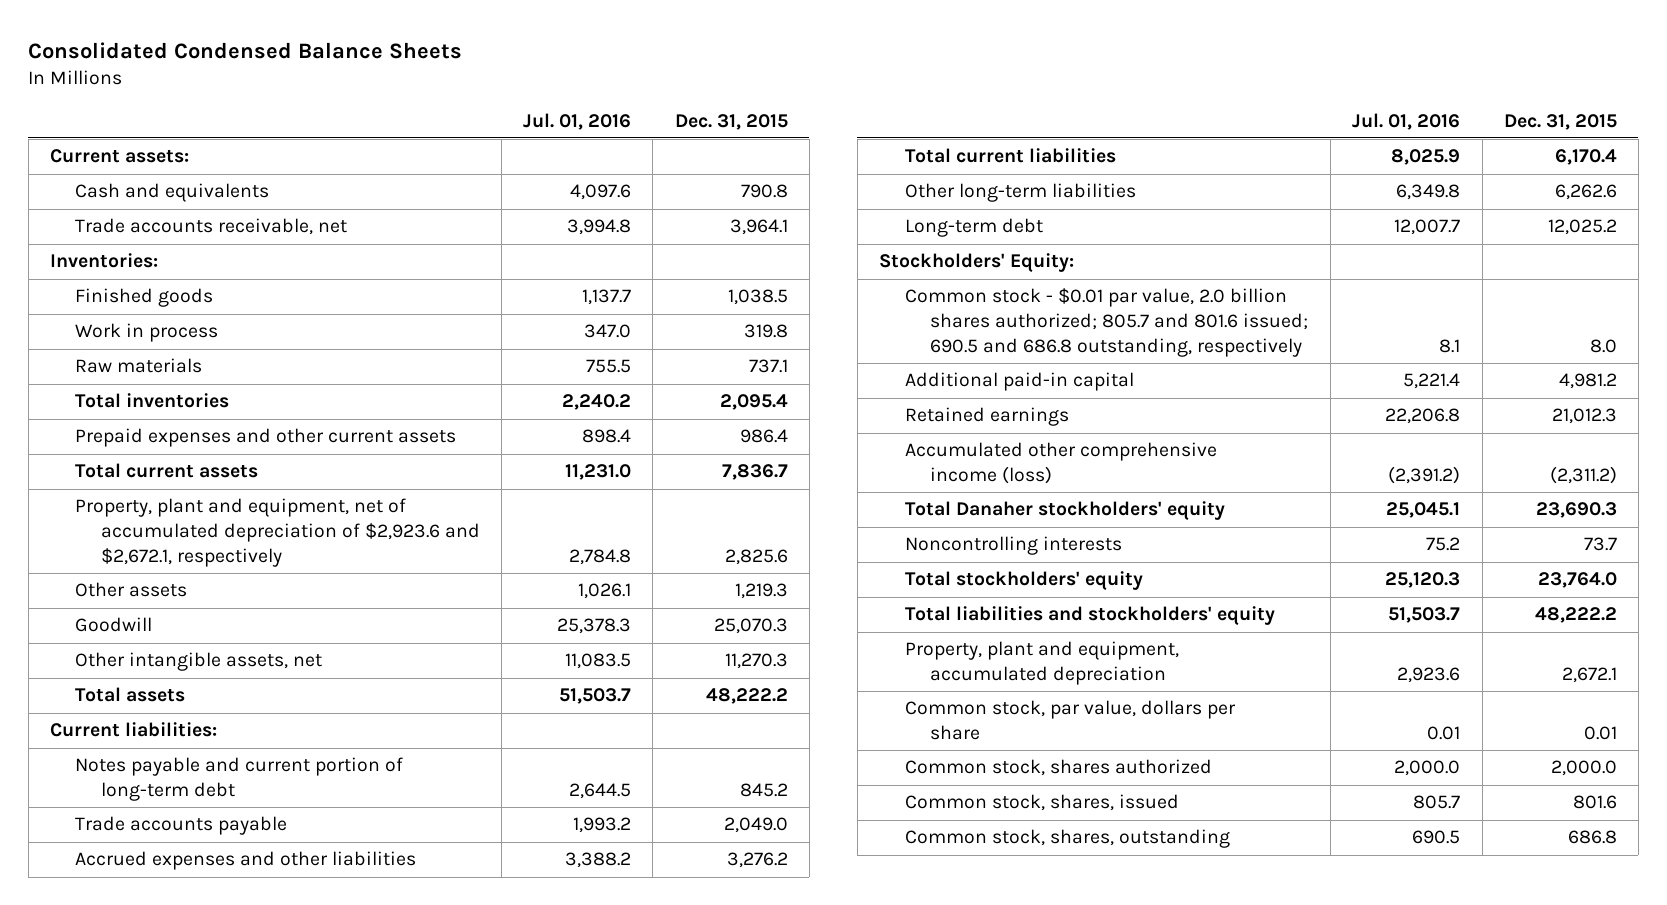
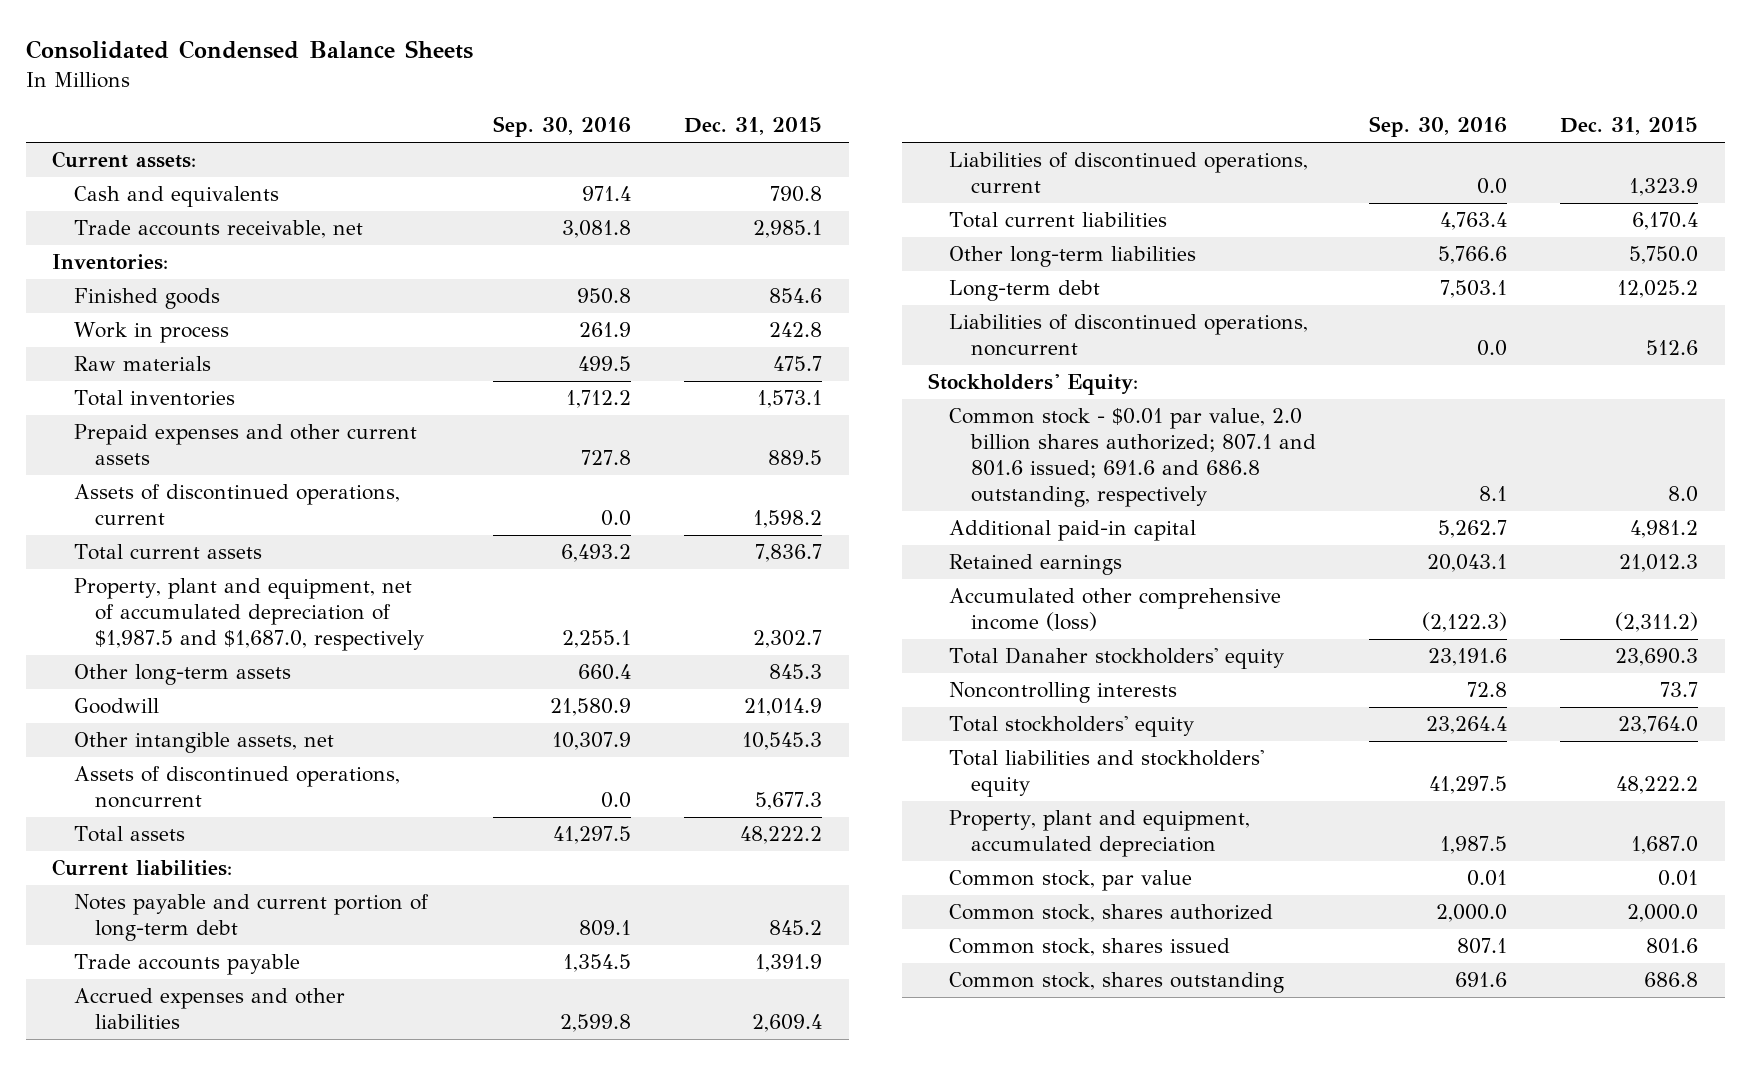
[523,112,632,130] Jul. 01, 2016 -> none
none -> [493,116,632,138] Sep. 30, 2016
[729,219,788,236] 3,964.1 -> [753,220,823,239] 2,985.1
[727,289,788,306] 1,038.5 -> [769,288,823,304] 854.6
[743,324,788,339] 319.8 -> [769,322,823,338] 242.8
[748,359,788,374] 737.1 -> [773,356,823,372] 475.7
[719,394,788,411] 2,095.4 -> [757,390,823,409] 1,573.1
[739,429,788,444] 986.4 -> [768,450,823,466] 889.5
none -> [73,484,400,526] Assets of discontinued operations, current
[75,498,480,567] Property, plant and equipment, net of accumulated depreciation of $2,923.6 and $2,672.1, respectively -> [73,578,425,651] Property, plant and equipment, net of accumulated depreciation of $1,987.5 and $1,687.0, respectively
[724,548,788,565] 2,825.6 -> [753,629,823,648] 2,302.7
[75,582,188,598] Other assets -> [73,664,291,686] Other long-term assets
[734,583,788,600] 1,219.3 -> [769,664,823,680] 845.3
[713,618,788,635] 25,070.3 -> [744,698,823,717] 21,014.9
[724,653,788,670] 11,270.3 -> [742,732,823,751] 10,545.3
none -> [73,766,400,809] Assets of discontinued operations, noncurrent
[723,817,788,834] 2,049.0 -> [755,954,823,973] 1,391.9
[726,852,788,869] 3,276.2 -> [752,1014,823,1033] 2,609.4
none -> [949,152,1309,194] Liabilities of discontinued operations, current
[1554,184,1617,201] 6,262.6 -> [1629,246,1699,265] 5,750.0
none -> [949,314,1309,357] Liabilities of discontinued operations, noncurrent
[904,288,1309,357] Common stock - $0.01 par value, 2.0 billion shares authorized; 805.7 and 801.6 issued; 690.5 and 686.8 outstanding, respectively -> [949,408,1316,507] Common stock - $0.01 par value, 2.0 billion shares authorized; 807.1 and 801.6 issued; 691.6 and 686.8 outstanding, respectively
[1561,667,1617,684] 2,672.1 -> [1631,836,1699,855] 1,687.0
[904,700,1236,741] Common stock, par value, dollars per share -> [949,870,1193,892] Common stock, par value
[904,794,1179,812] Common stock, shares, issued -> [949,938,1231,957] Common stock, shares issued
[904,829,1230,849] Common stock, shares, outstanding -> [949,972,1285,994] Common stock, shares outstanding

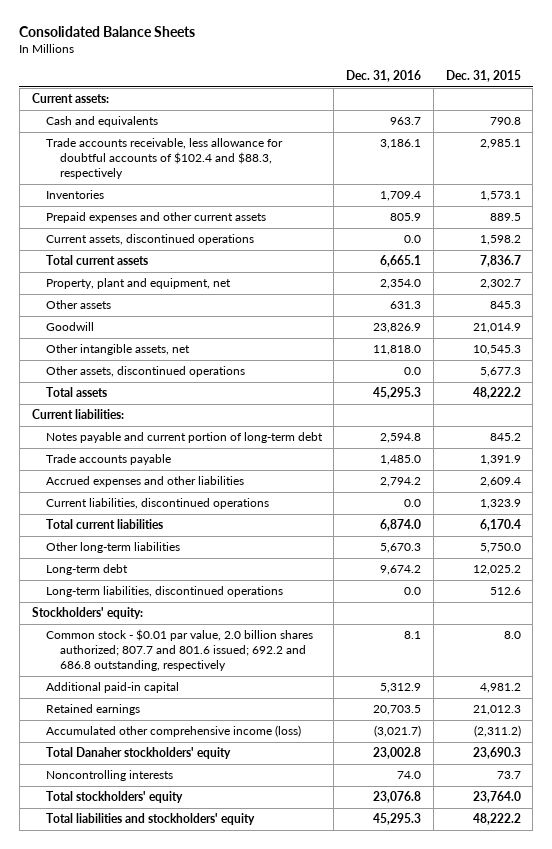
[25,40,473,60] Consolidated Condensed Balance Sheets -> [19,26,196,38] Consolidated Balance Sheets
[493,116,632,138] Sep. 30, 2016 -> none
none -> [346,70,422,83] Dec. 31, 2016
[52,254,169,271] Inventories: -> none
[73,288,220,310] Finished goods -> none
[73,322,229,344] Work in process -> none
[73,356,211,372] Raw materials -> none
[73,220,363,239] Trade accounts receivable, net -> [45,138,283,180] Trade accounts receivable, less allowance for doubtful accounts of $102.4 and $88.3, respectively
[73,390,235,407] Total inventories -> [45,190,104,200] Inventories
[73,484,400,526] Assets of discontinued operations, current -> [45,234,254,246] Current assets, discontinued operations
[73,578,425,651] Property, plant and equipment, net of accumulated depreciation of $1,987.5 and $1,687.0, respectively -> [45,278,231,290] Property, plant and equipment, net
[73,664,291,686] Other long-term assets -> [45,300,111,310] Other assets
[73,766,400,809] Assets of discontinued operations, noncurrent -> [45,366,245,378] Other assets, discontinued operations
[949,152,1309,194] Liabilities of discontinued operations, current -> [45,498,269,510] Current liabilities, discontinued operations
[949,314,1309,357] Liabilities of discontinued operations, noncurrent -> [45,586,283,598] Long-term liabilities, discontinued operations
[928,373,1139,396] Stockholders' Equity: -> [31,607,143,620] Stockholders' equity:
[949,408,1316,507] Common stock - $0.01 par value, 2.0 billion shares authorized; 807.1 and 801.6 issued; 691.6 and 686.8 outstanding, respectively -> [45,629,313,672] Common stock - $0.01 par value, 2.0 billion shares authorized; 807.7 and 801.6 issued; 692.2 and 686.8 outstanding, respectively
[949,810,1251,858] Property, plant and equipment, accumulated depreciation -> none
[949,870,1193,892] Common stock, par value -> none
[949,904,1274,923] Common stock, shares authorized -> none
[949,938,1231,957] Common stock, shares issued -> none
[949,972,1285,994] Common stock, shares outstanding -> none

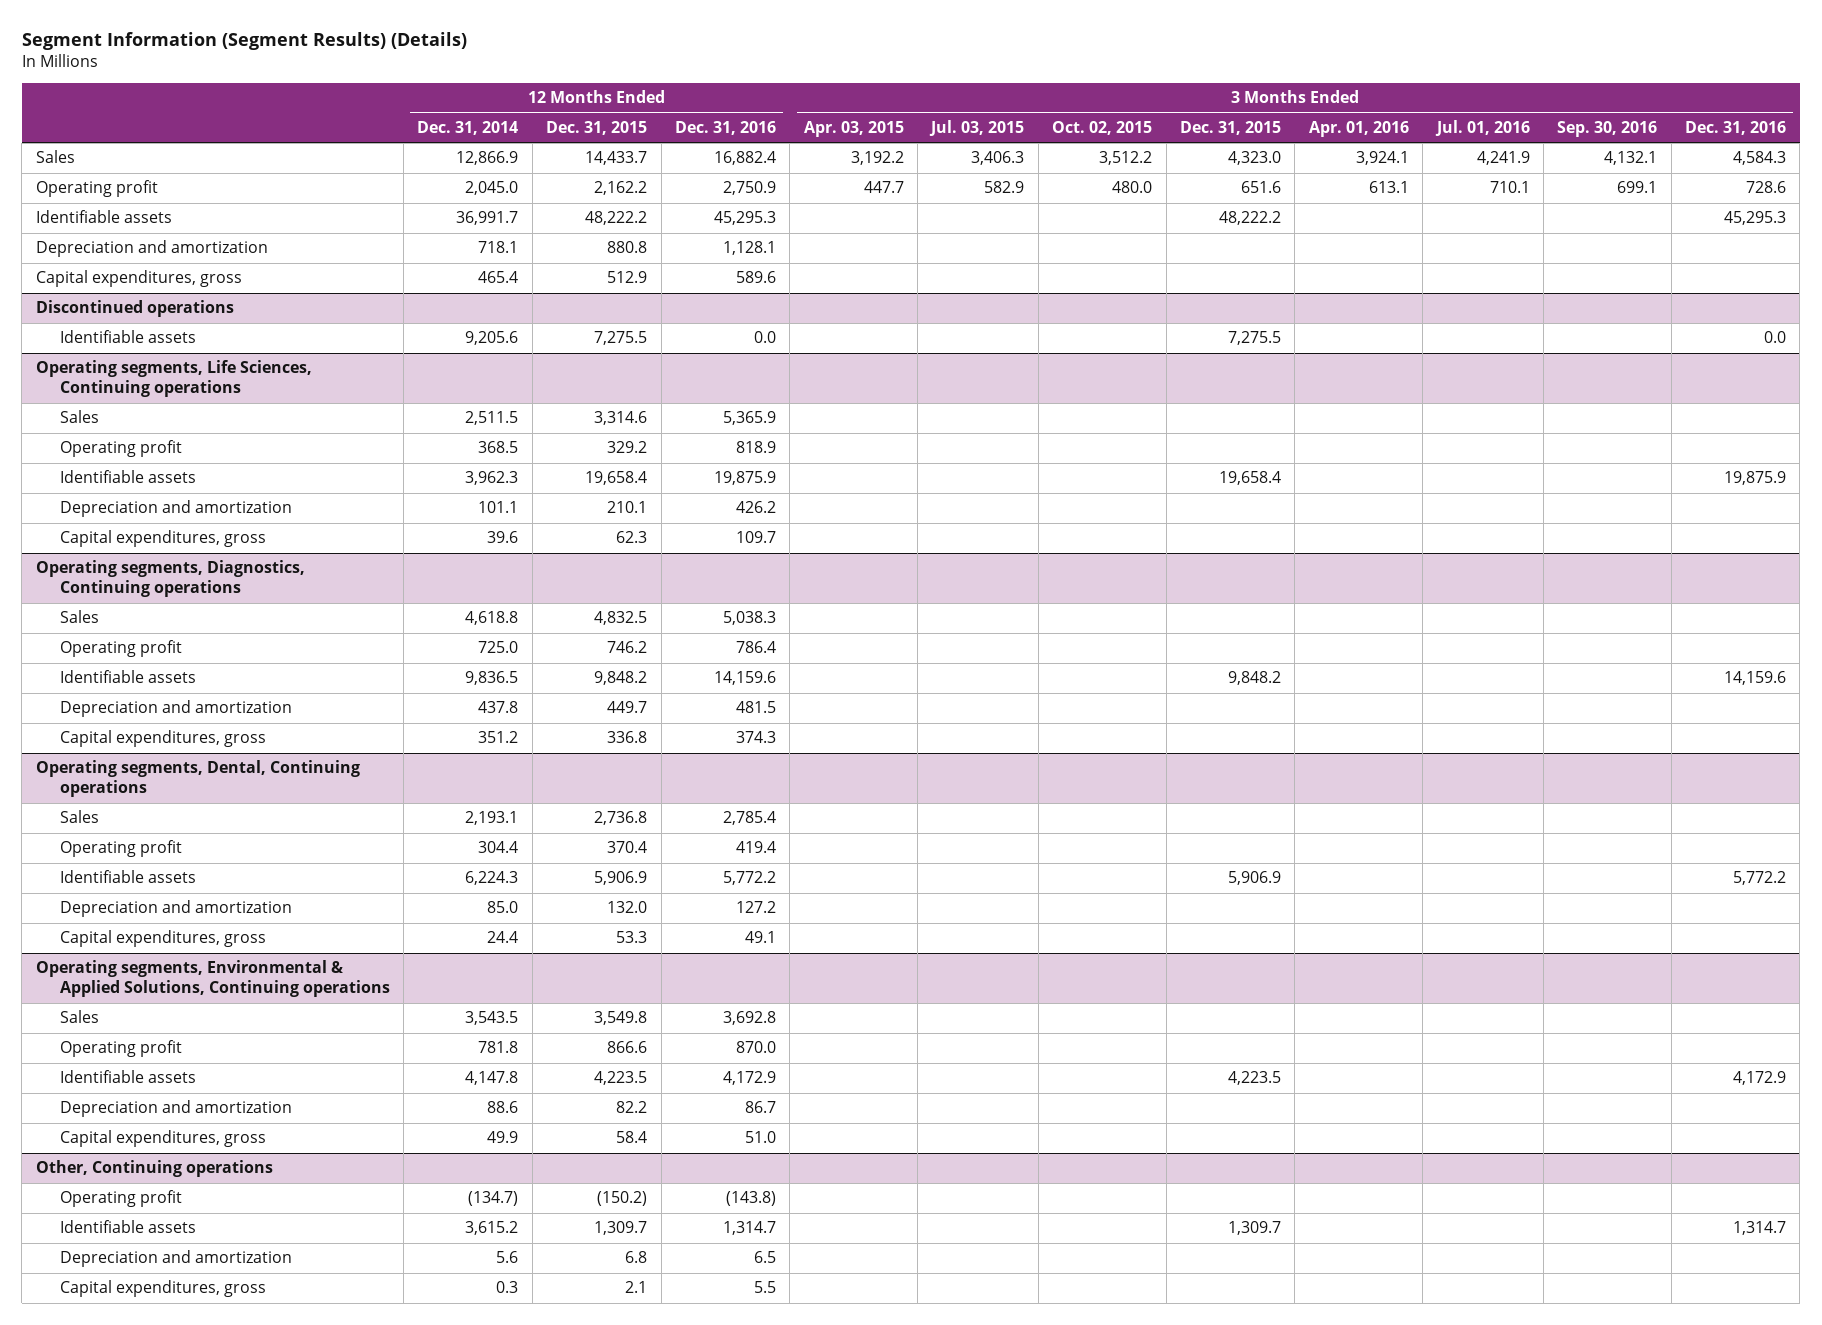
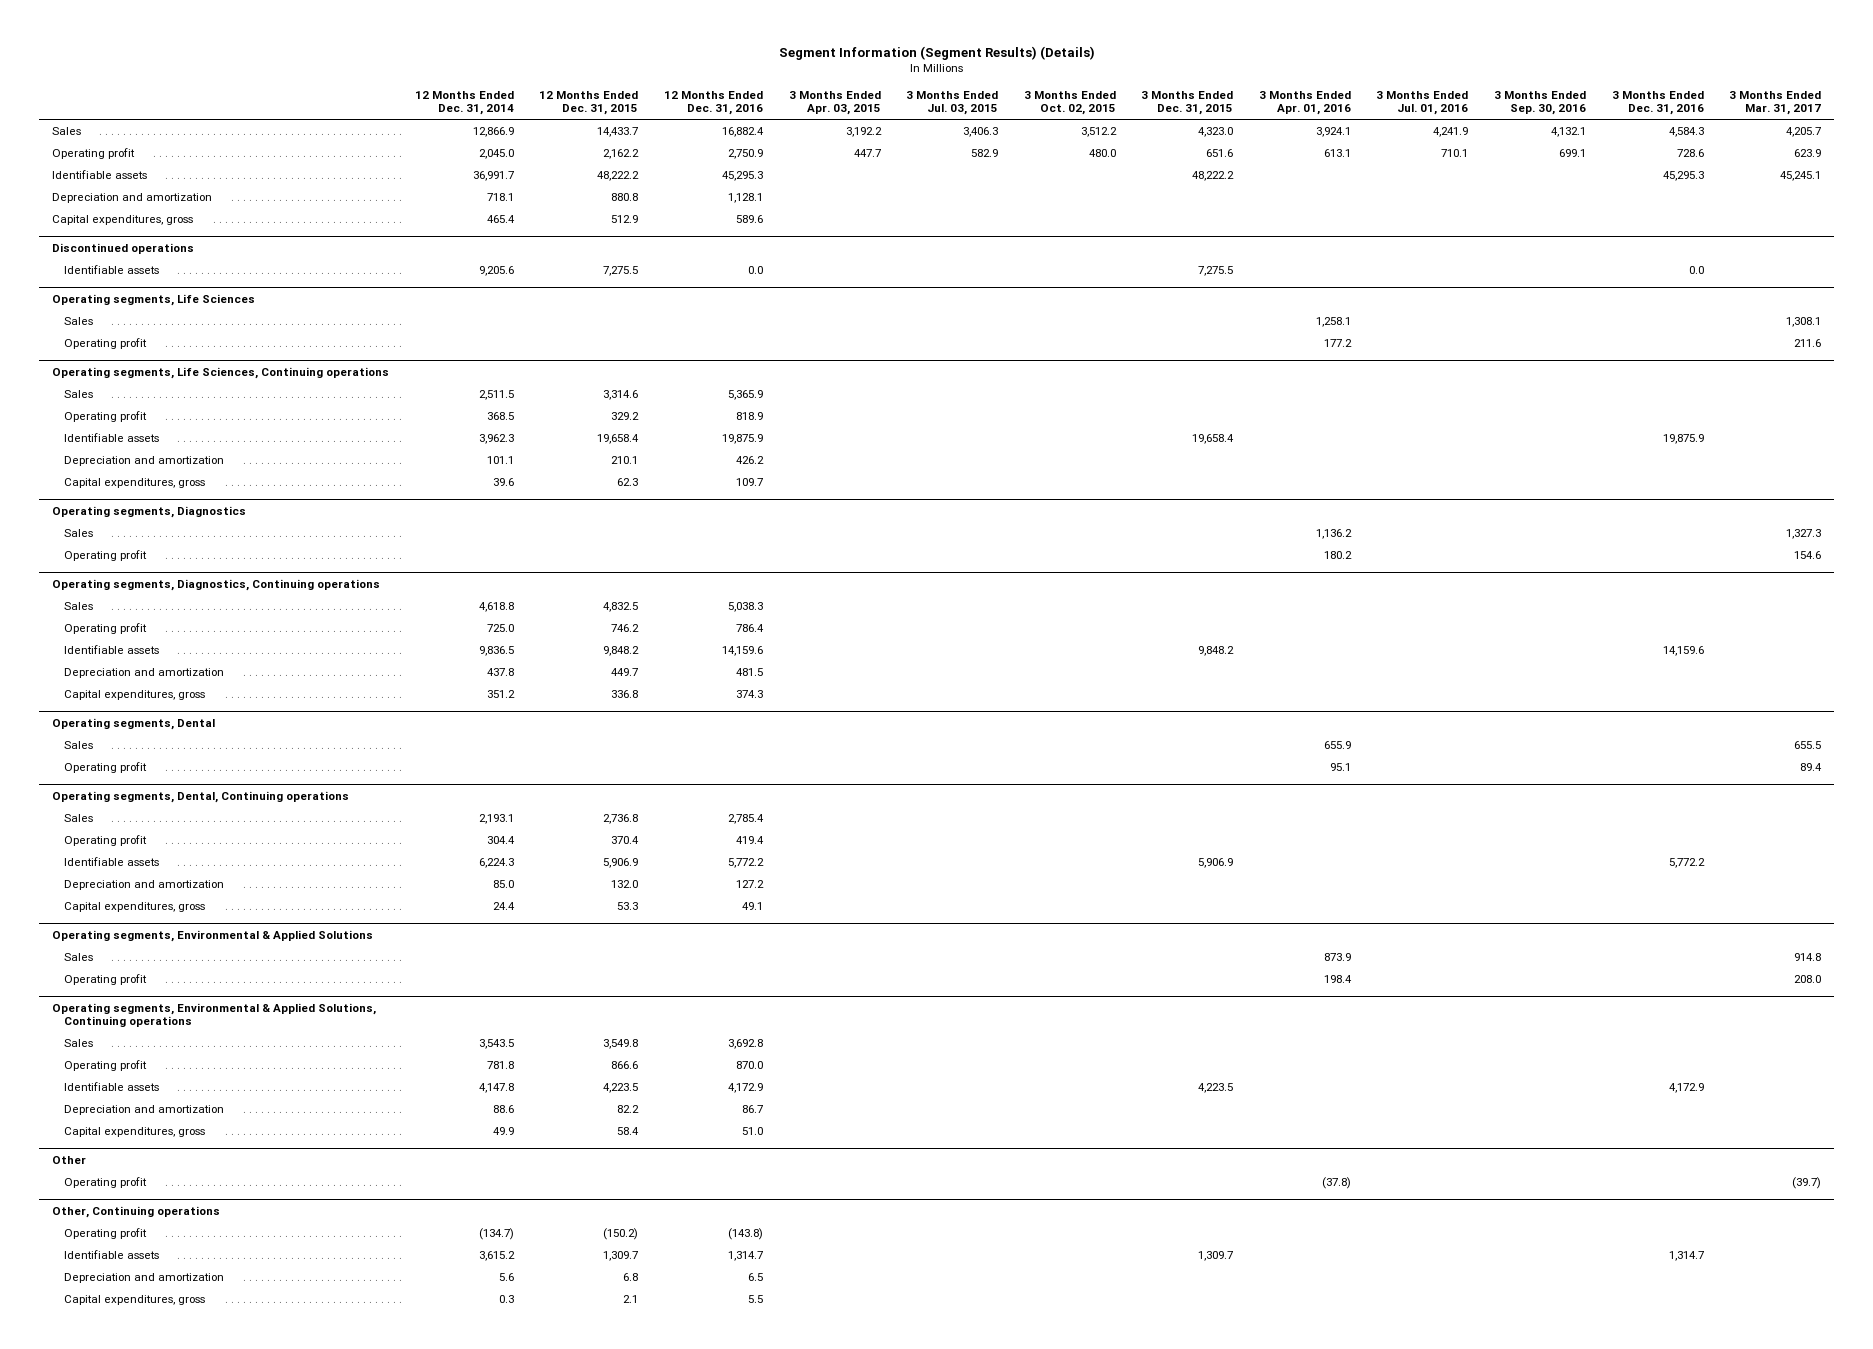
none -> [1729,90,1822,116] 3 Months Ended Mar. 31, 2017
none -> [52,293,256,306] Operating segments, Life Sciences
none -> [64,316,94,325] Sales
none -> [64,337,148,349] Operating profit
none -> [52,505,247,518] Operating segments, Diagnostics
none -> [64,528,94,537] Sales
none -> [64,549,148,561] Operating profit
none -> [52,717,216,730] Operating segments, Dental
none -> [64,740,94,749] Sales
none -> [64,761,148,773] Operating profit
none -> [52,929,374,942] Operating segments, Environmental & Applied Solutions
none -> [64,952,94,961] Sales
none -> [64,973,148,985] Operating profit
none -> [52,1155,87,1164] Other
none -> [64,1176,148,1188] Operating profit

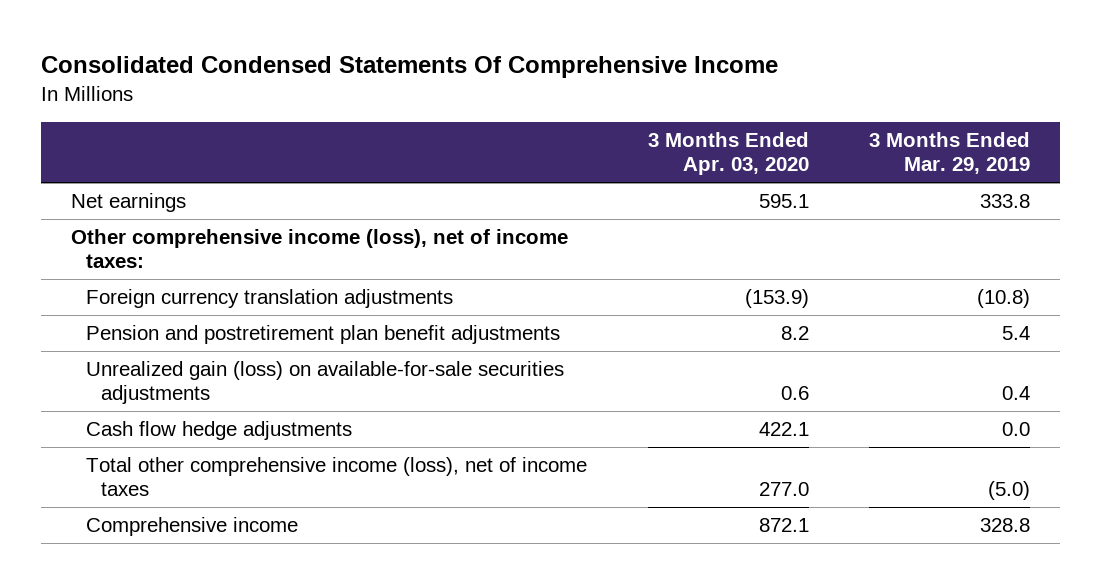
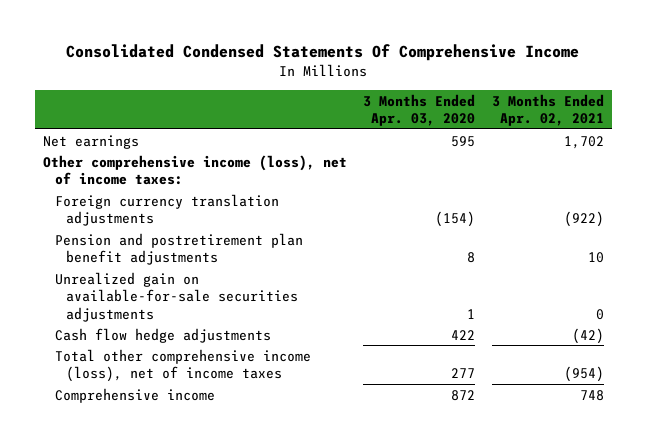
[869,131,1031,175] 3 Months Ended Mar. 29, 2019 -> none
none -> [491,93,604,127] 3 Months Ended Apr. 02, 2021
[758,194,809,209] 595.1 -> [451,135,476,147] 595
[744,289,809,309] (153.9) -> [435,211,476,228] (154)
[780,326,809,341] 8.2 -> [467,252,476,264] 8
[85,361,564,405] Unrealized gain (loss) on available-for-sale securities adjustments -> [54,271,299,322] Unrealized gain on available-for-sale securities adjustments
[780,386,809,401] 0.6 -> [467,308,476,319] 1
[758,422,809,437] 422.1 -> [451,329,476,340] 422
[758,482,809,497] 277.0 -> [451,368,476,379] 277
[758,518,809,533] 872.1 -> [451,389,476,401] 872

